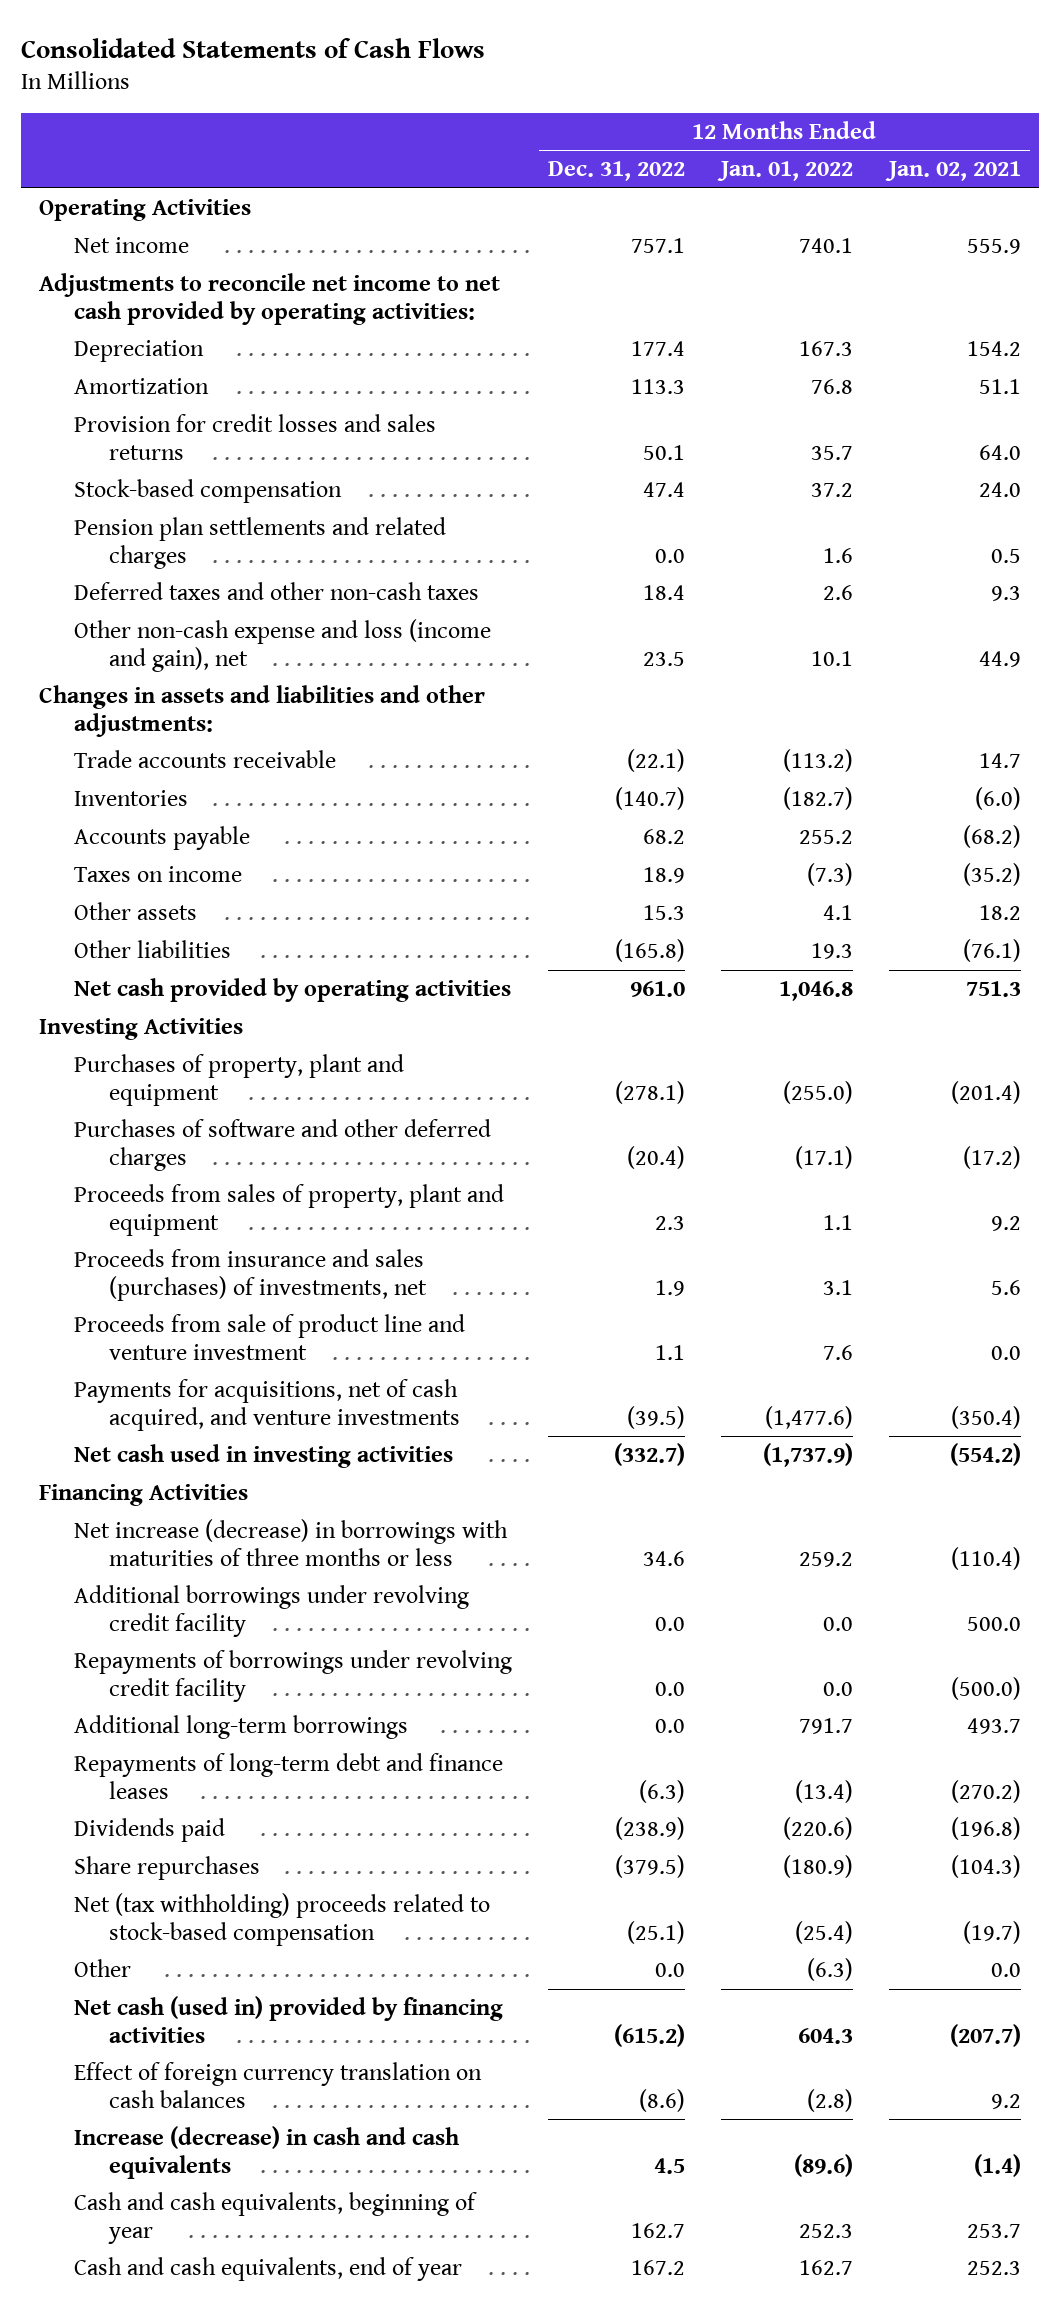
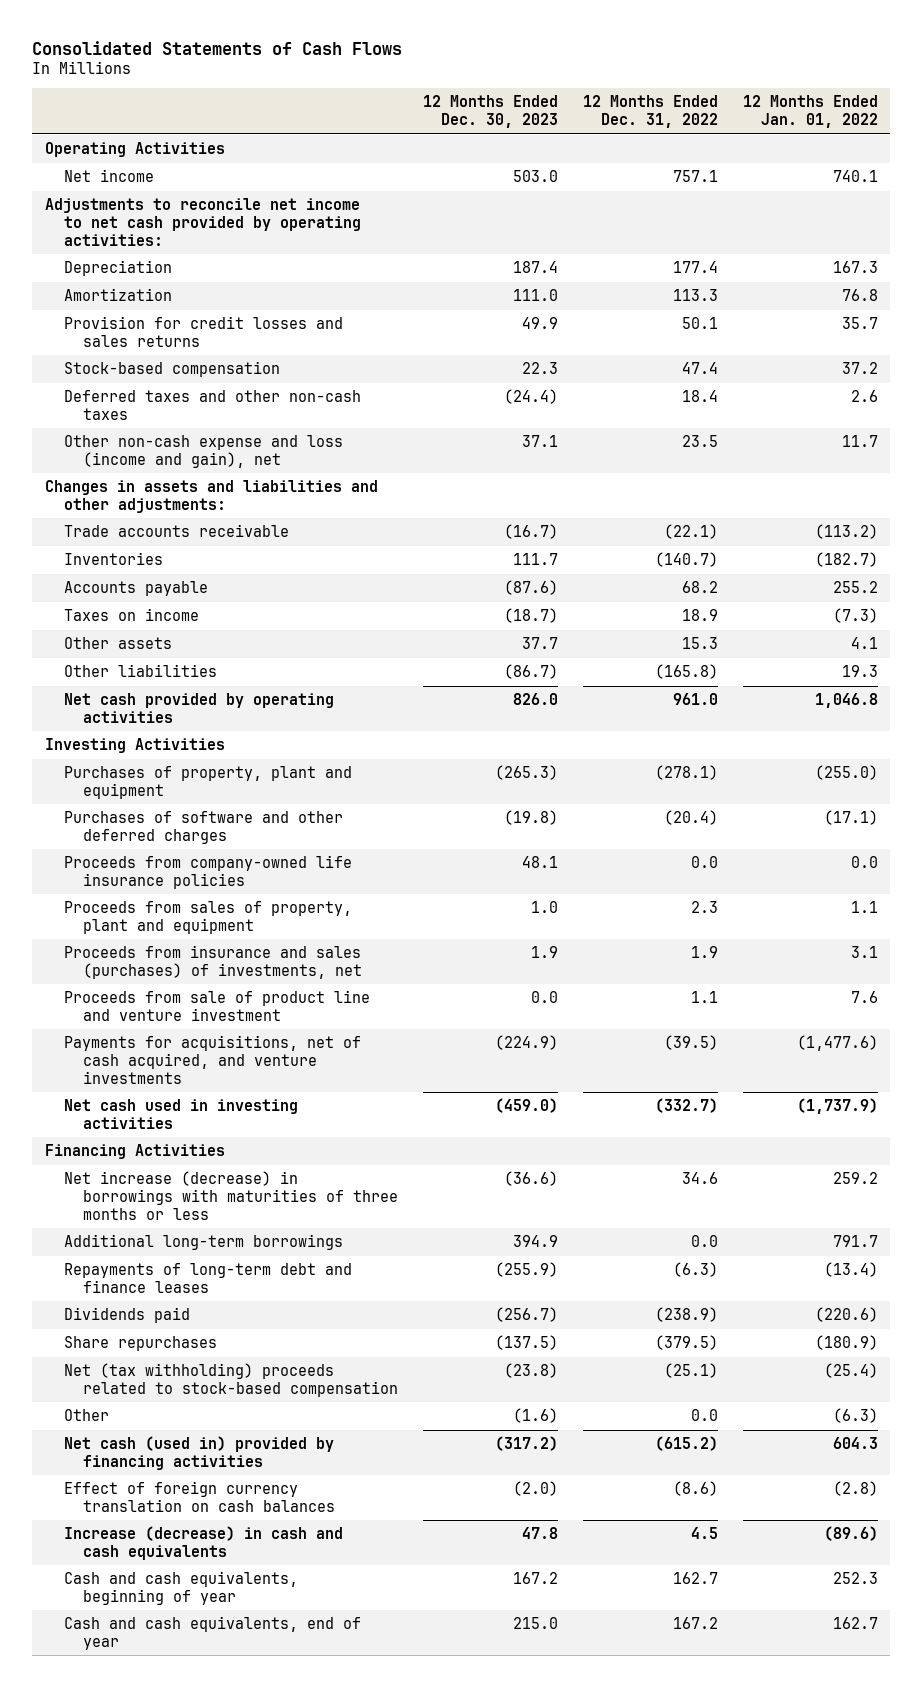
[884,161,1021,182] Jan. 02, 2021 -> none
none -> [423,95,559,129] 12 Months Ended Dec. 30, 2023
[73,517,446,569] Pension plan settlements and related charges -> none
[810,650,853,666] 10.1 -> [841,435,878,448] 11.7
none -> [64,855,353,889] Proceeds from company-owned life insurance policies
[73,1585,469,1637] Additional borrowings under revolving credit facility -> none
[73,1650,512,1702] Repayments of borrowings under revolving credit facility -> none

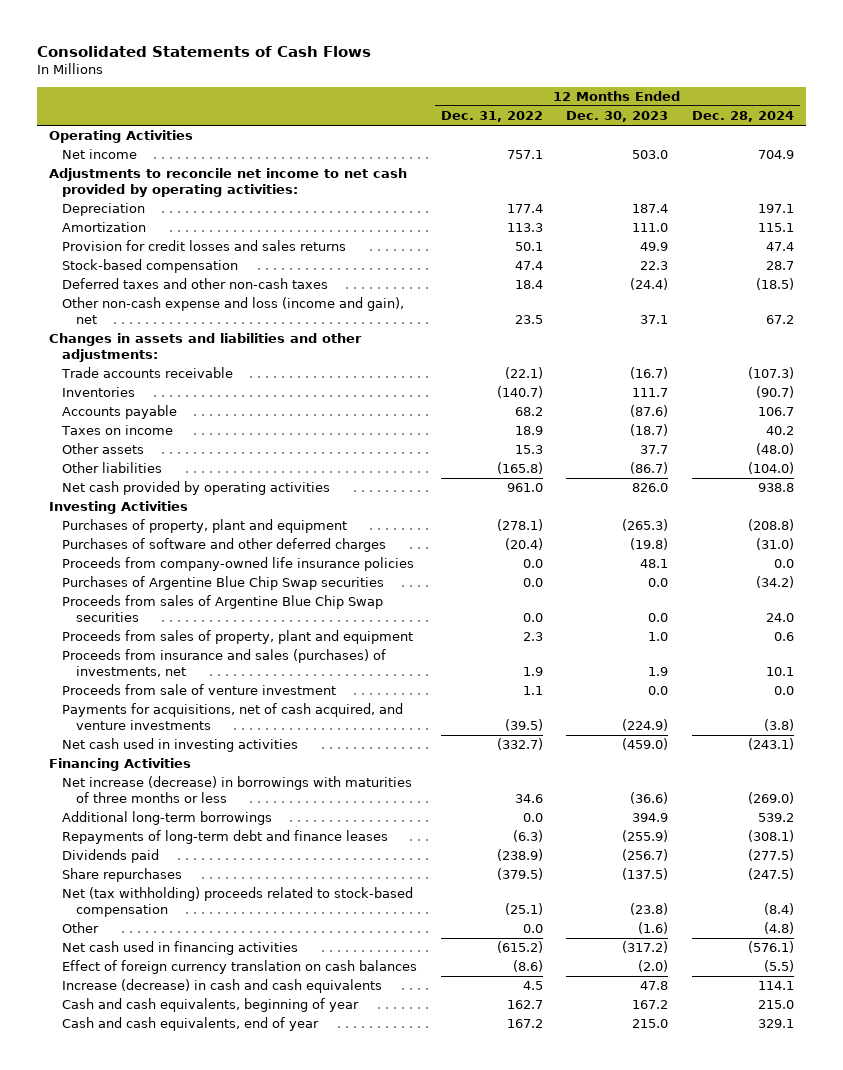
[742,95,878,129] 12 Months Ended Jan. 01, 2022 -> none
none -> [692,111,795,123] Dec. 28, 2024
none -> [62,576,385,591] Purchases of Argentine Blue Chip Swap securities
none -> [62,595,384,622] Proceeds from sales of Argentine Blue Chip Swap securities
[64,990,371,1021] Proceeds from sale of product line and venture investment -> [62,684,337,696] Proceeds from sale of venture investment
[64,1436,335,1470] Net cash (used in) provided by financing activities -> [62,941,299,956] Net cash used in financing activities

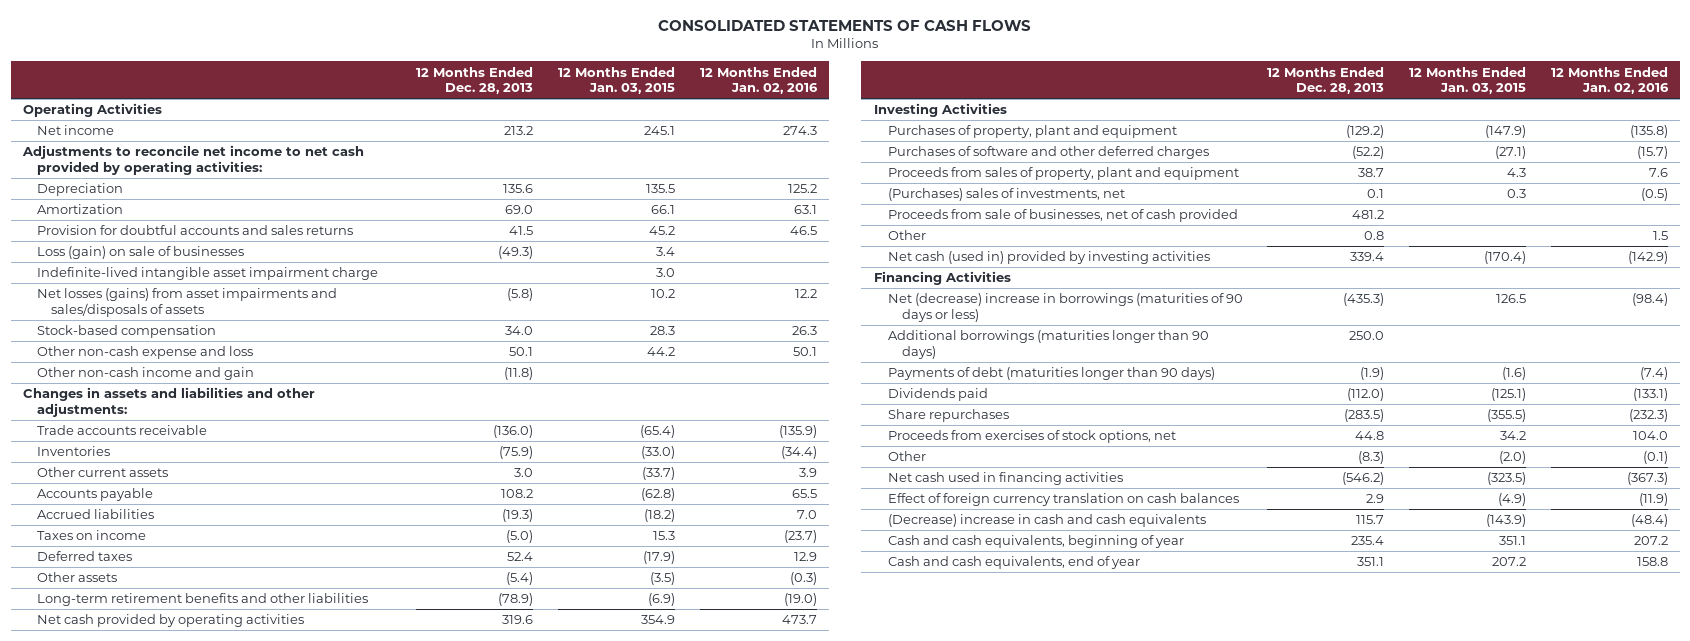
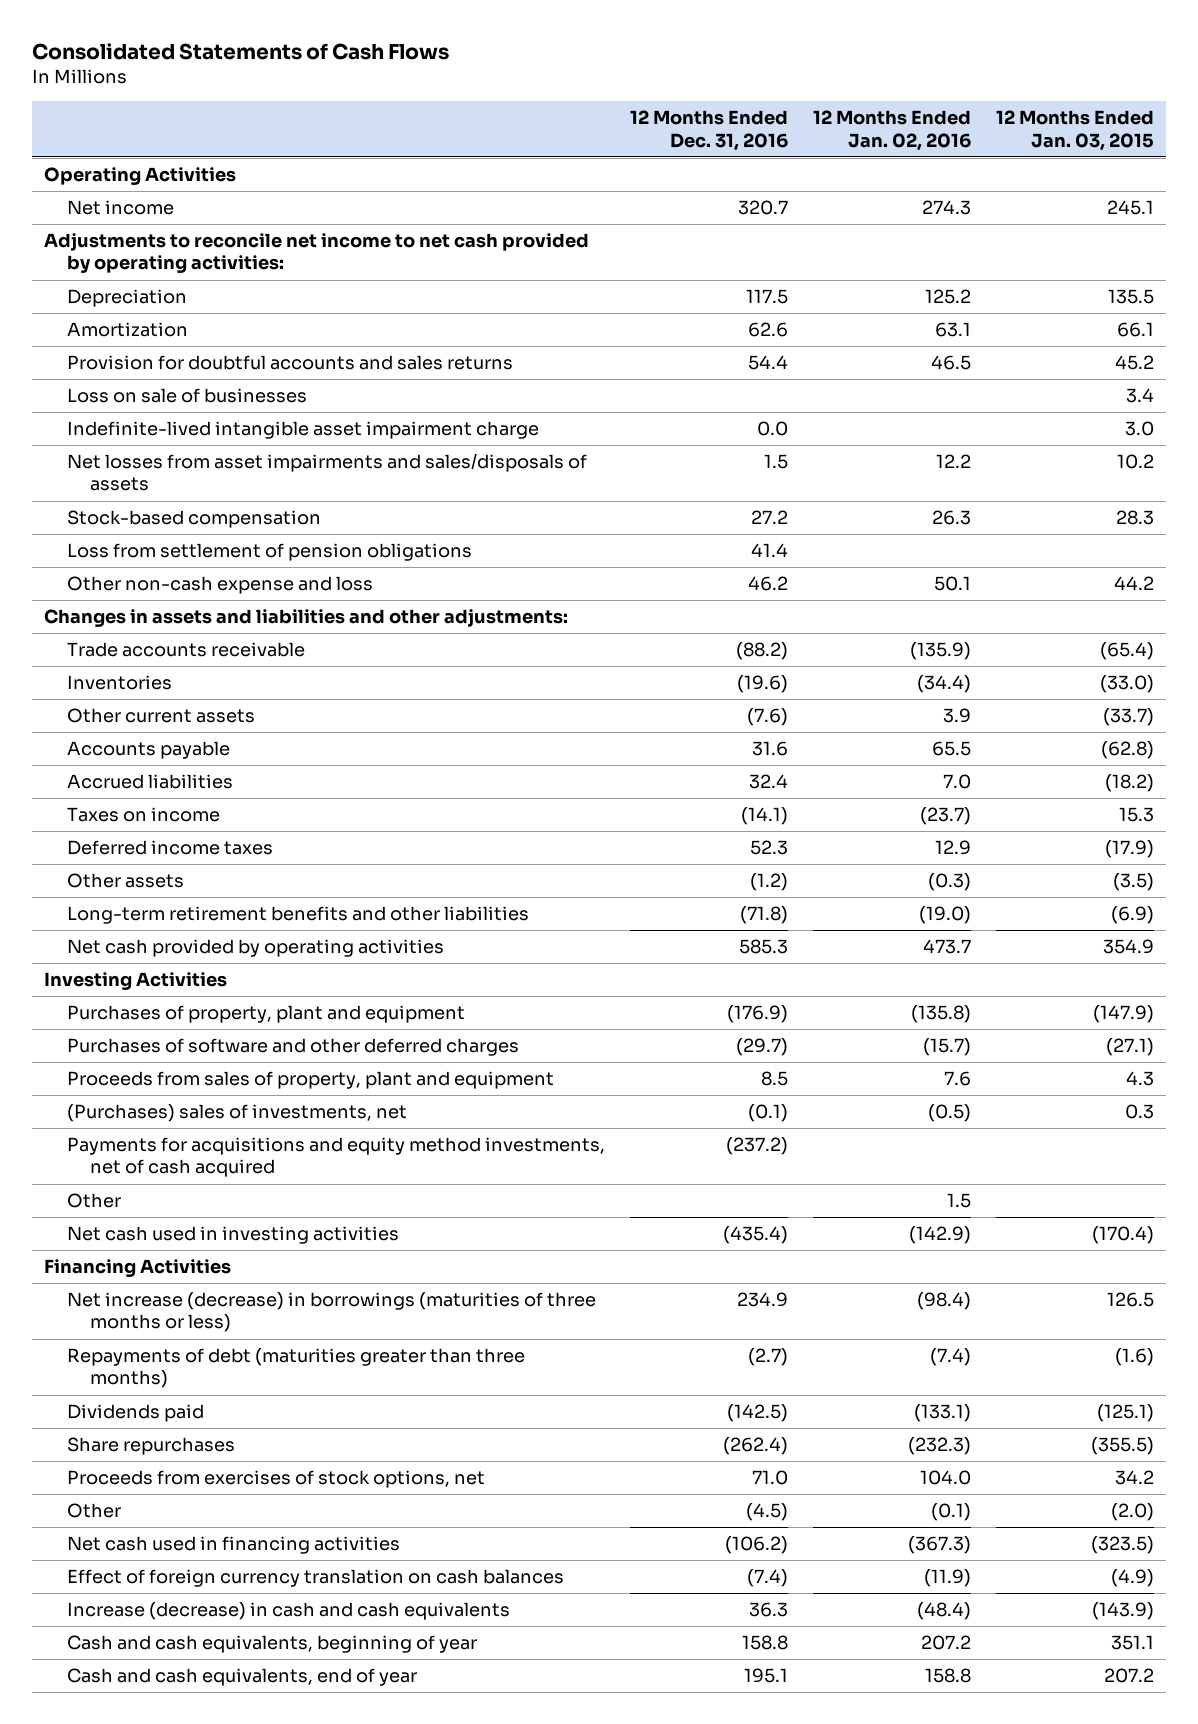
[658,19,1032,31] CONSOLIDATED STATEMENTS OF CASH FLOWS -> [31,43,449,61] Consolidated Statements of Cash Flows
[416,66,534,95] 12 Months Ended Dec. 28, 2013 -> none
none -> [630,110,789,151] 12 Months Ended Dec. 31, 2016
[36,246,244,260] Loss (gain) on sale of businesses -> [67,388,308,404] Loss on sale of businesses
[36,288,337,317] Net losses (gains) from asset impairments and sales/disposals of assets -> [67,453,588,492] Net losses from asset impairments and sales/disposals of assets
none -> [67,543,473,562] Loss from settlement of pension obligations
[36,367,254,381] Other non-cash income and gain -> none
[36,551,132,562] Deferred taxes -> [67,840,274,856] Deferred income taxes
[887,209,1238,223] Proceeds from sale of businesses, net of cash provided -> none
none -> [67,1137,606,1178] Payments for acquisitions and equity method investments, net of cash acquired
[887,251,1210,265] Net cash (used in) provided by investing activities -> [67,1226,400,1245] Net cash used in investing activities
[887,330,1209,359] Additional borrowings (maturities longer than 90 days) -> none
[887,293,1243,322] Net (decrease) increase in borrowings (maturities of 90 days or less) -> [67,1292,597,1333] Net increase (decrease) in borrowings (maturities of three months or less)
[887,367,1215,381] Payments of debt (maturities longer than 90 days) -> [67,1348,526,1389] Repayments of debt (maturities greater than three months)
[887,514,1206,528] (Decrease) increase in cash and cash equivalents -> [67,1602,511,1621] Increase (decrease) in cash and cash equivalents

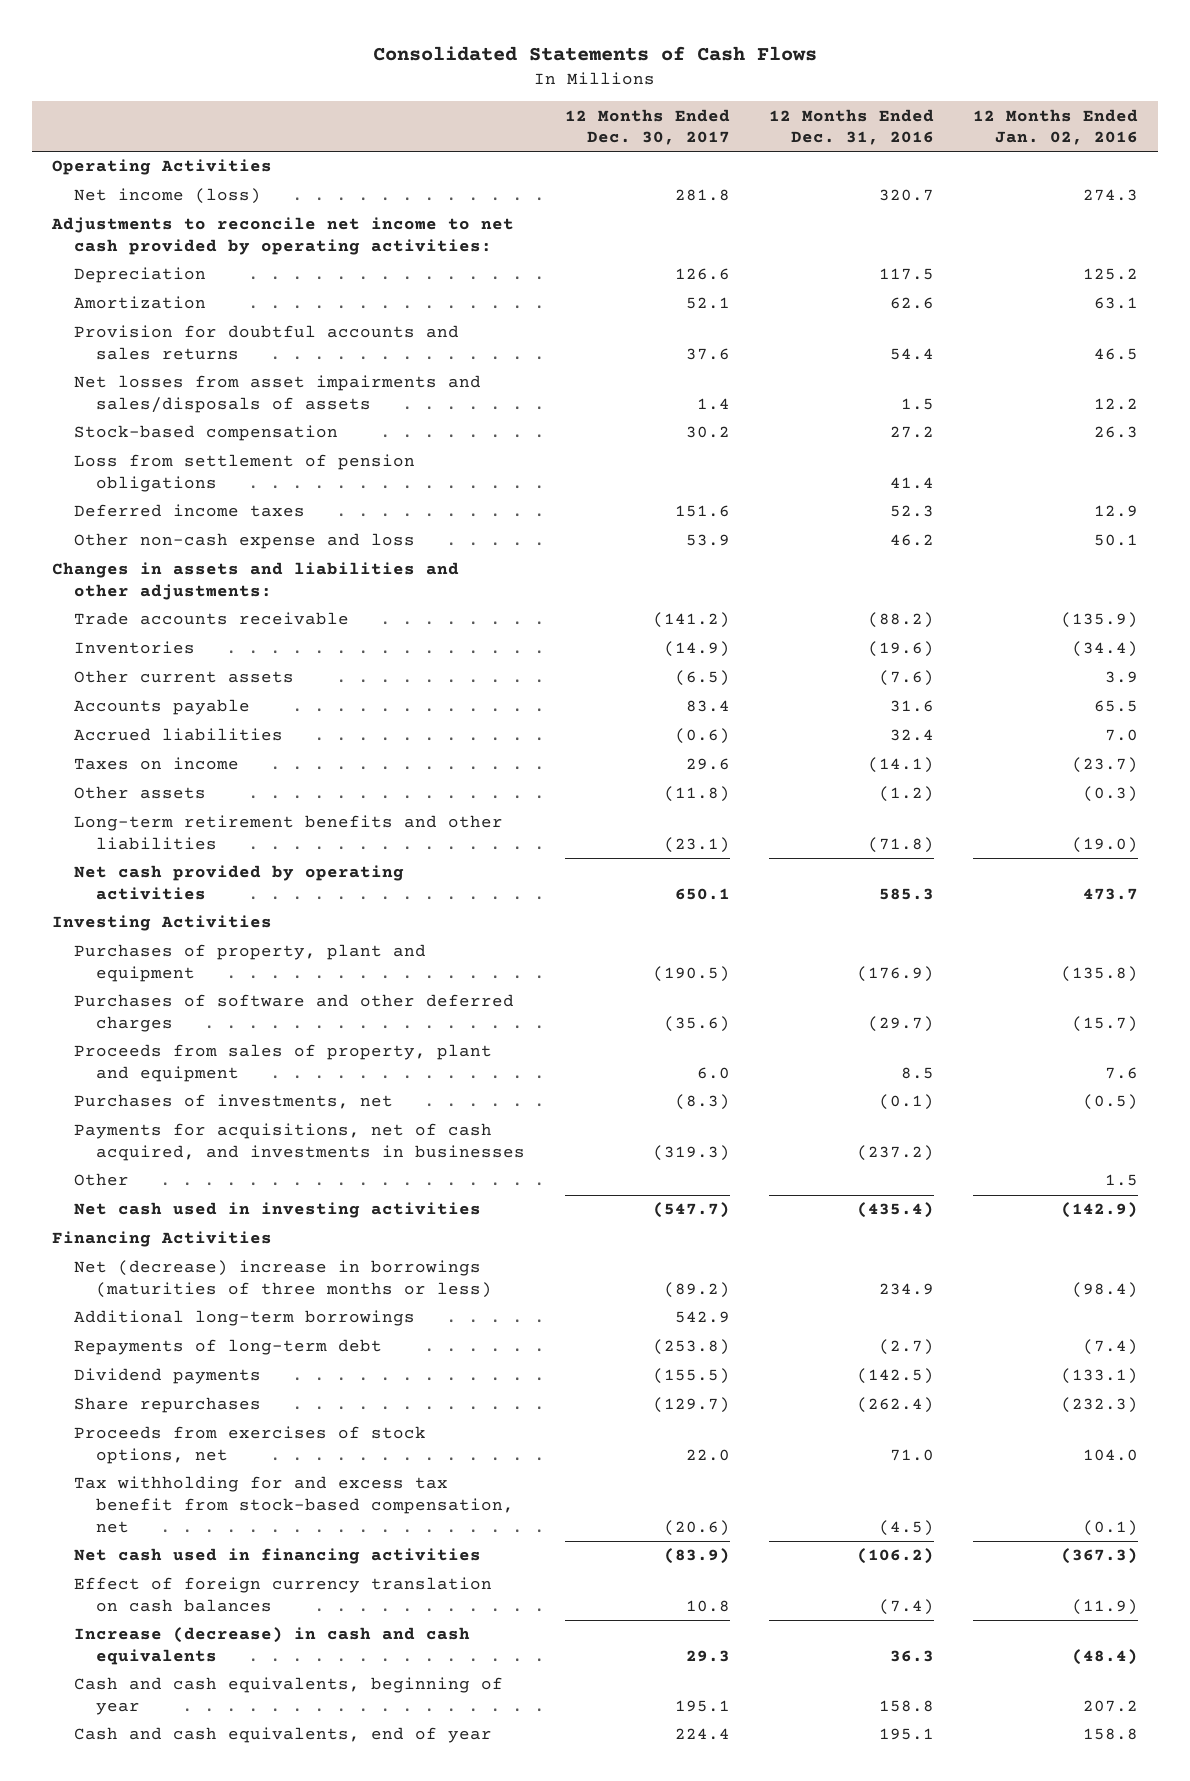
[995,110,1154,151] 12 Months Ended Jan. 03, 2015 -> none
none -> [564,108,730,146] 12 Months Ended Dec. 30, 2017
[67,200,175,216] Net income -> [73,188,261,205] Net income (loss)
[67,388,308,404] Loss on sale of businesses -> none
[67,421,540,440] Indefinite-lived intangible asset impairment charge -> none
[67,840,274,856] Deferred income taxes -> [73,504,305,518] Deferred income taxes
[67,1104,408,1123] (Purchases) sales of investments, net -> [73,1094,393,1110] Purchases of investments, net
[67,1137,606,1178] Payments for acquisitions and equity method investments, net of cash acquired -> [73,1123,526,1162] Payments for acquisitions, net of cash acquired, and investments in businesses
[67,1292,597,1333] Net increase (decrease) in borrowings (maturities of three months or less) -> [73,1260,493,1299] Net (decrease) increase in borrowings (maturities of three months or less)
none -> [73,1310,415,1327] Additional long-term borrowings
[67,1348,526,1389] Repayments of debt (maturities greater than three months) -> [73,1339,382,1356] Repayments of long-term debt
[67,1404,205,1423] Dividends paid -> [73,1368,261,1385] Dividend payments
[67,1503,122,1519] Other -> [73,1476,515,1533] Tax withholding for and excess tax benefit from stock-based compensation, net

